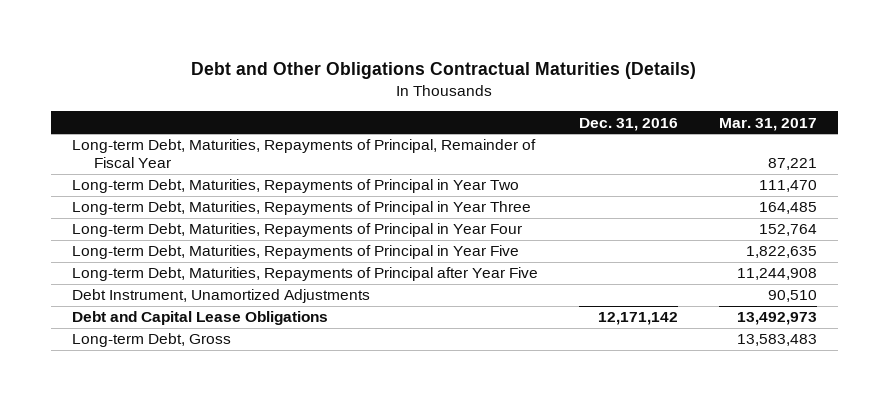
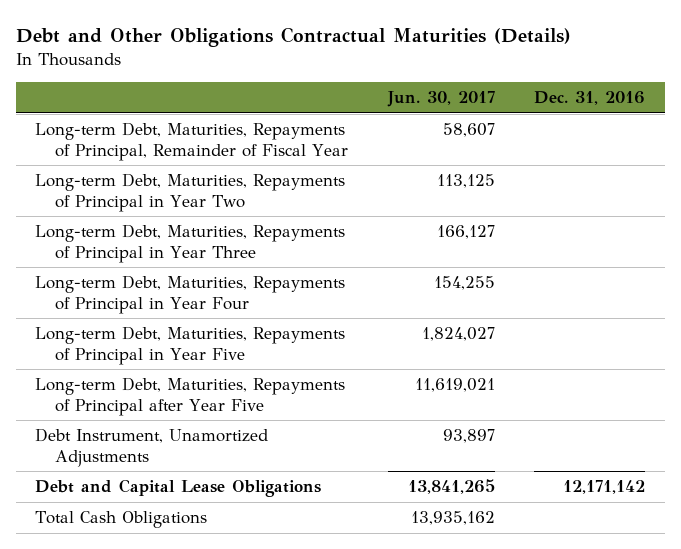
[719,117,818,131] Mar. 31, 2017 -> none
none -> [386,91,495,108] Jun. 30, 2017
[71,333,231,348] Long-term Debt, Gross -> [35,511,208,529] Total Cash Obligations

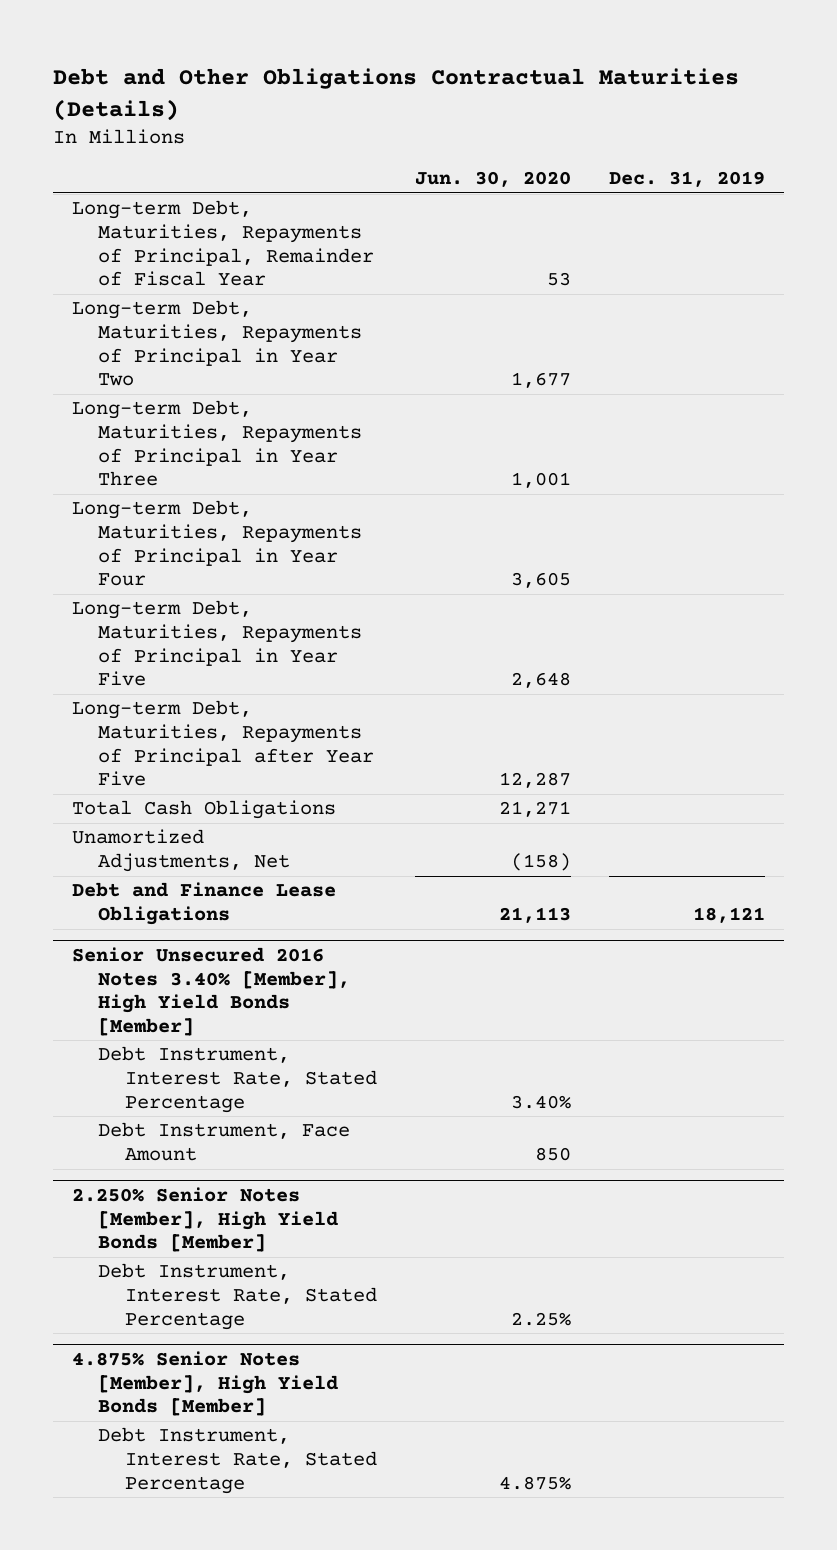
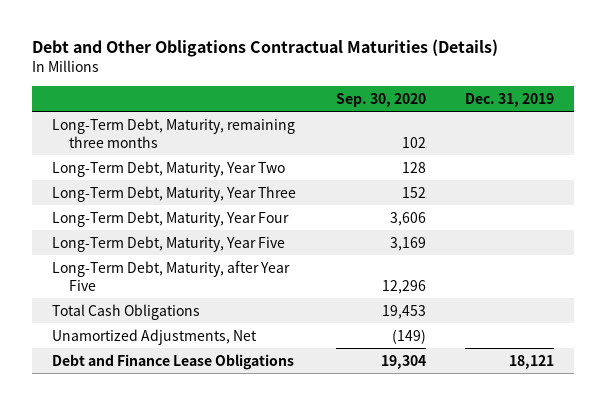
[415,171,572,188] Jun. 30, 2020 -> none
none -> [335,92,426,107] Sep. 30, 2020
[71,200,375,287] Long-term Debt, Maturities, Repayments of Principal, Remainder of Fiscal Year -> [51,117,295,148] Long-Term Debt, Maturity, remaining three months
[71,300,363,387] Long-term Debt, Maturities, Repayments of Principal in Year Two -> [51,160,285,177] Long-Term Debt, Maturity, Year Two
[71,400,363,487] Long-term Debt, Maturities, Repayments of Principal in Year Three -> [51,185,296,202] Long-Term Debt, Maturity, Year Three
[71,500,363,587] Long-term Debt, Maturities, Repayments of Principal in Year Four -> [51,210,289,227] Long-Term Debt, Maturity, Year Four
[71,600,363,687] Long-term Debt, Maturities, Repayments of Principal in Year Five -> [51,235,285,252] Long-Term Debt, Maturity, Year Five
[71,700,375,787] Long-term Debt, Maturities, Repayments of Principal after Year Five -> [51,260,290,291] Long-Term Debt, Maturity, after Year Five
[71,947,351,1036] Senior Unsecured 2016 Notes 3.40% [Member], High Yield Bonds [Member] -> none
[98,1046,377,1113] Debt Instrument, Interest Rate, Stated Percentage -> none
[98,1122,351,1161] Debt Instrument, Face Amount -> none
[71,1187,339,1253] 2.250% Senior Notes [Member], High Yield Bonds [Member] -> none
[98,1263,377,1330] Debt Instrument, Interest Rate, Stated Percentage -> none
[71,1351,339,1417] 4.875% Senior Notes [Member], High Yield Bonds [Member] -> none
[98,1427,377,1494] Debt Instrument, Interest Rate, Stated Percentage -> none

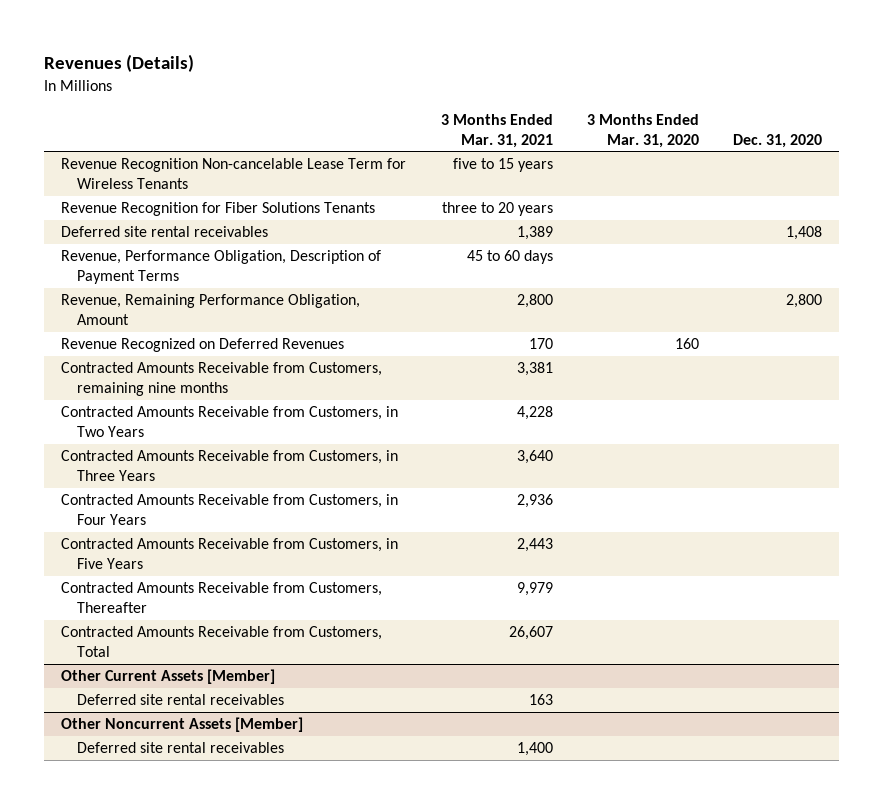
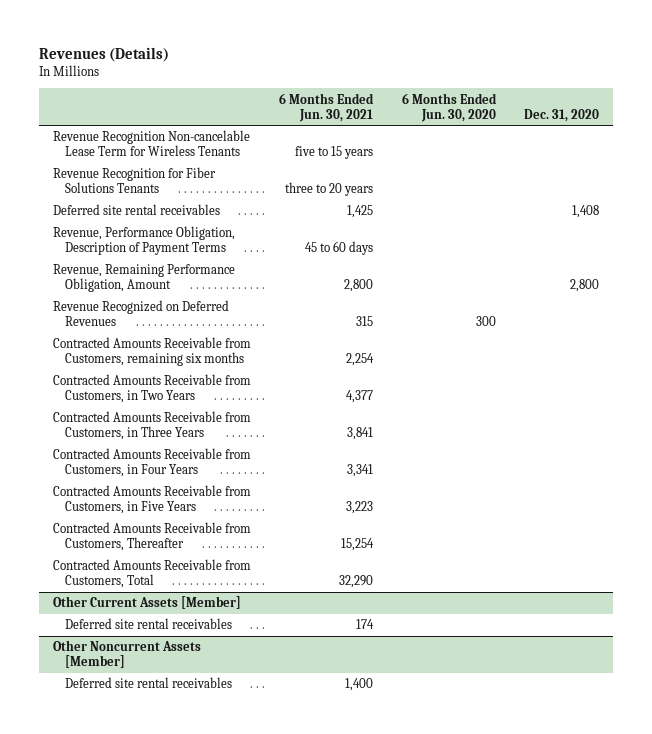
[440,113,553,148] 3 Months Ended Mar. 31, 2021 -> none
[586,113,699,148] 3 Months Ended Mar. 31, 2020 -> none
none -> [279,92,375,122] 6 Months Ended Jun. 30, 2021
none -> [401,92,497,122] 6 Months Ended Jun. 30, 2020
[61,362,383,397] Contracted Amounts Receivable from Customers, remaining nine months -> [53,337,252,367] Contracted Amounts Receivable from Customers, remaining six months

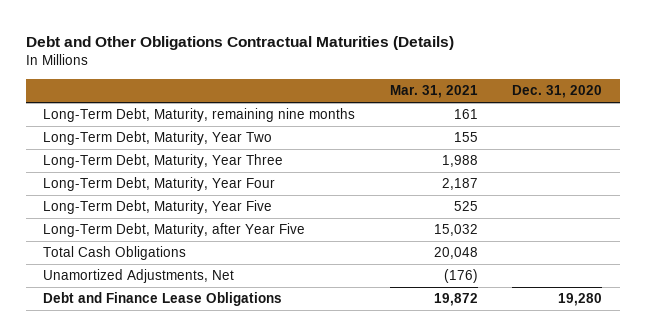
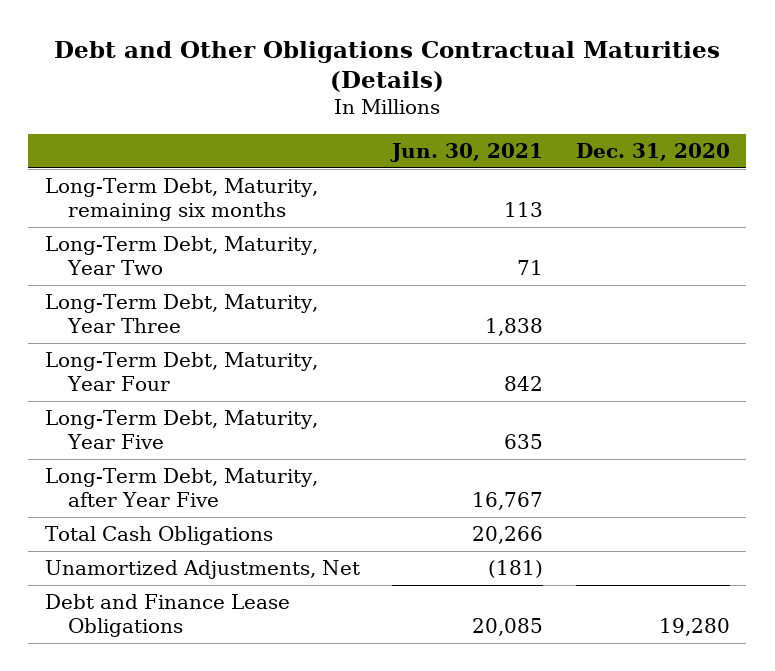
[389,85,478,99] Mar. 31, 2021 -> none
none -> [390,142,544,162] Jun. 30, 2021
[42,108,355,123] Long-Term Debt, Maturity, remaining nine months -> [44,178,318,221] Long-Term Debt, Maturity, remaining six months

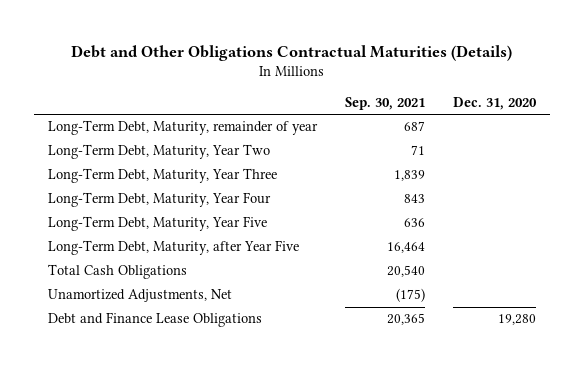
[390,142,544,162] Jun. 30, 2021 -> none
none -> [345,97,426,111] Sep. 30, 2021
[44,178,318,221] Long-Term Debt, Maturity, remaining six months -> [48,120,319,136] Long-Term Debt, Maturity, remainder of year

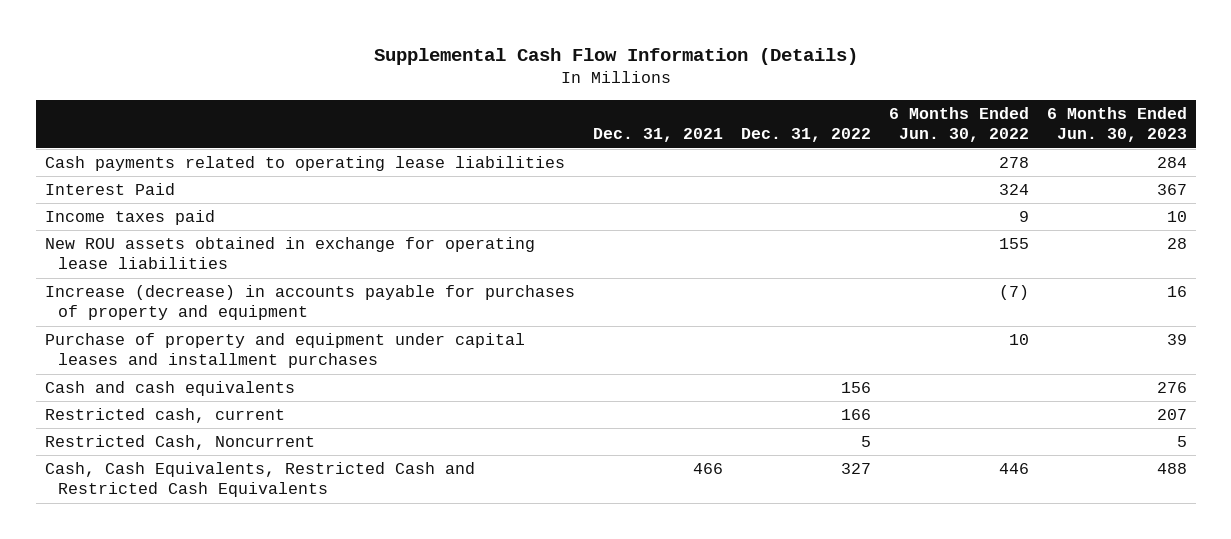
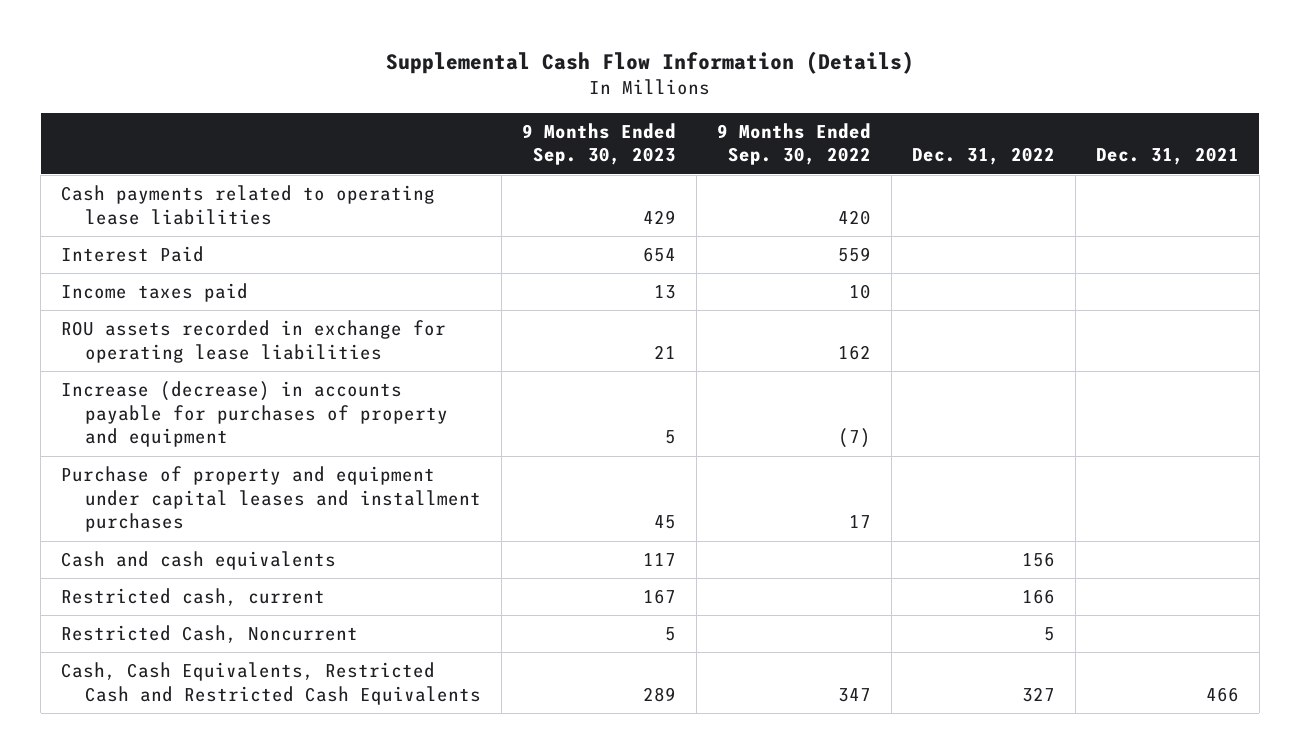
[888,107,1029,143] 6 Months Ended Jun. 30, 2022 -> none
[1046,107,1187,143] 6 Months Ended Jun. 30, 2023 -> none
none -> [521,122,676,166] 9 Months Ended Sep. 30, 2023
none -> [716,122,871,166] 9 Months Ended Sep. 30, 2022
[44,237,535,270] New ROU assets obtained in exchange for operating lease liabilities -> [61,320,447,363] ROU assets recorded in exchange for operating lease liabilities

